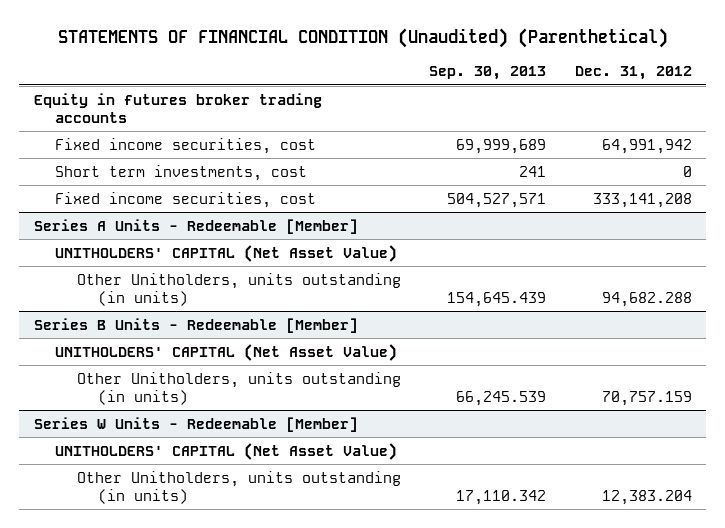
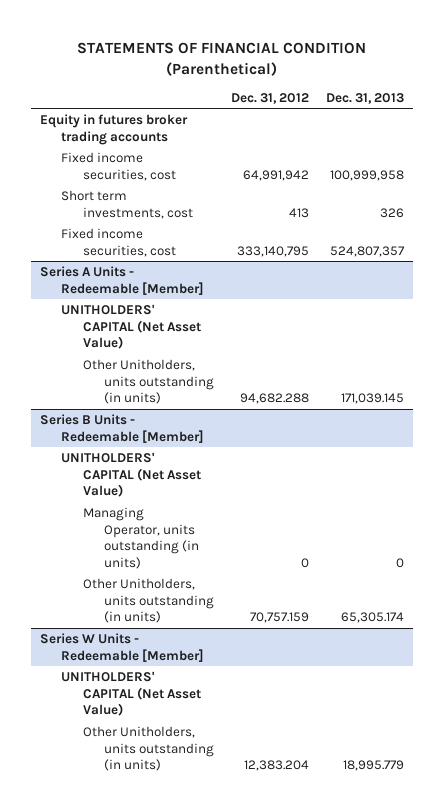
[57,27,668,48] STATEMENTS OF FINANCIAL CONDITION (Unaudited) (Parenthetical) -> [77,41,367,76] STATEMENTS OF FINANCIAL CONDITION (Parenthetical)
[429,66,547,81] Sep. 30, 2013 -> none
none -> [326,93,405,105] Dec. 31, 2013
[682,165,692,177] 0 -> [289,207,310,218] 413
[592,192,692,208] 333,141,208 -> [237,245,310,257] 333,140,795
none -> [82,506,200,570] Managing Operator, units outstanding (in units)

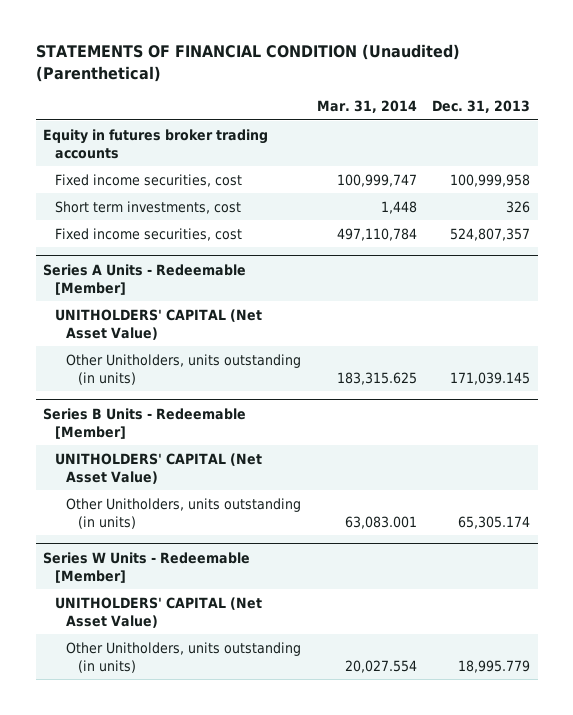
[77,41,367,76] STATEMENTS OF FINANCIAL CONDITION (Parenthetical) -> [35,44,460,82] STATEMENTS OF FINANCIAL CONDITION (Unaudited) (Parenthetical)
[231,93,310,105] Dec. 31, 2012 -> none
none -> [316,100,417,114] Mar. 31, 2014
[82,506,200,570] Managing Operator, units outstanding (in units) -> none

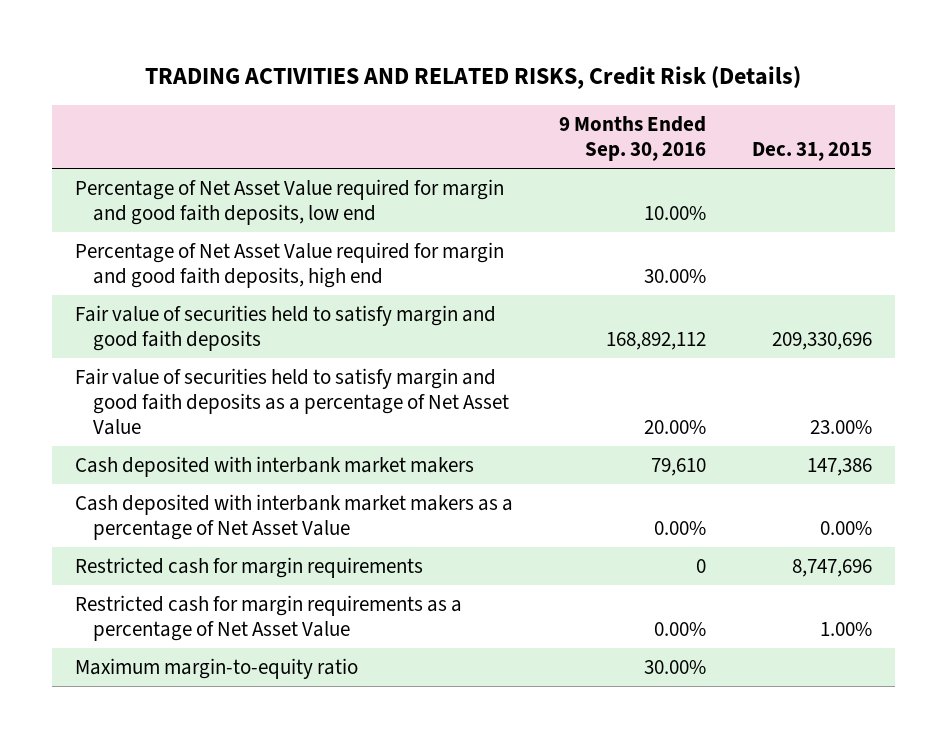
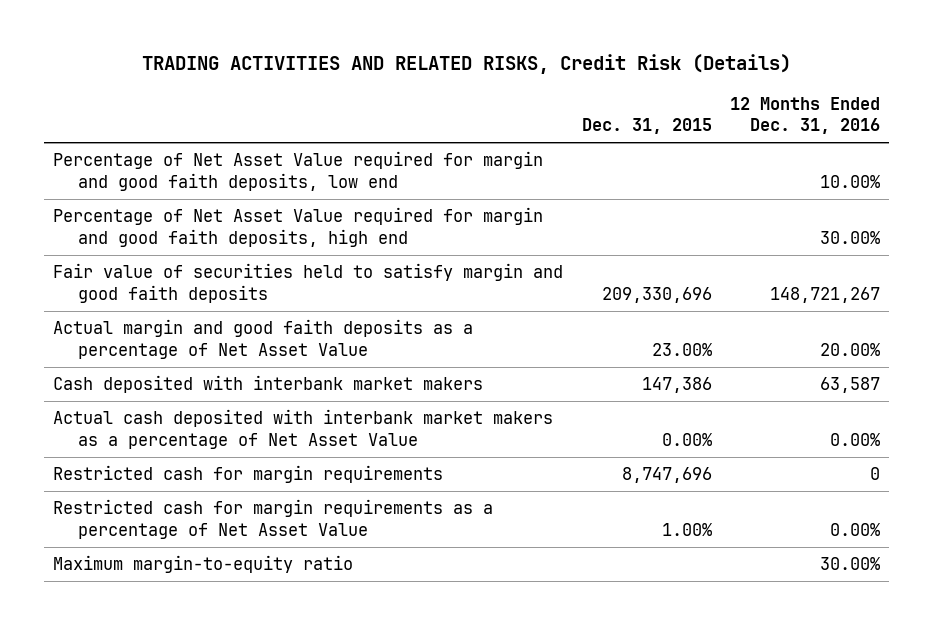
[558,115,706,161] 9 Months Ended Sep. 30, 2016 -> none
none -> [730,96,881,135] 12 Months Ended Dec. 31, 2016
[74,368,509,436] Fair value of securities held to satisfy margin and good faith deposits as a percentage of Net Asset Value -> [53,319,474,359] Actual margin and good faith deposits as a percentage of Net Asset Value
[74,494,513,541] Cash deposited with interbank market makers as a percentage of Net Asset Value -> [53,409,554,449] Actual cash deposited with interbank market makers as a percentage of Net Asset Value

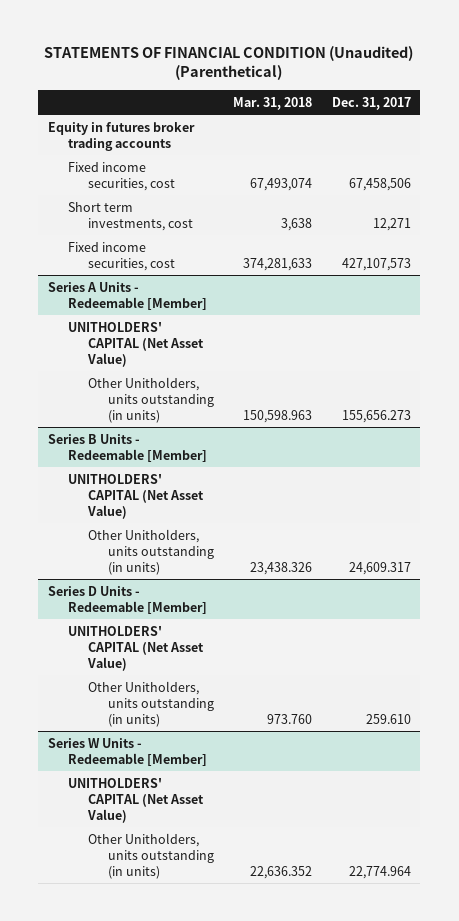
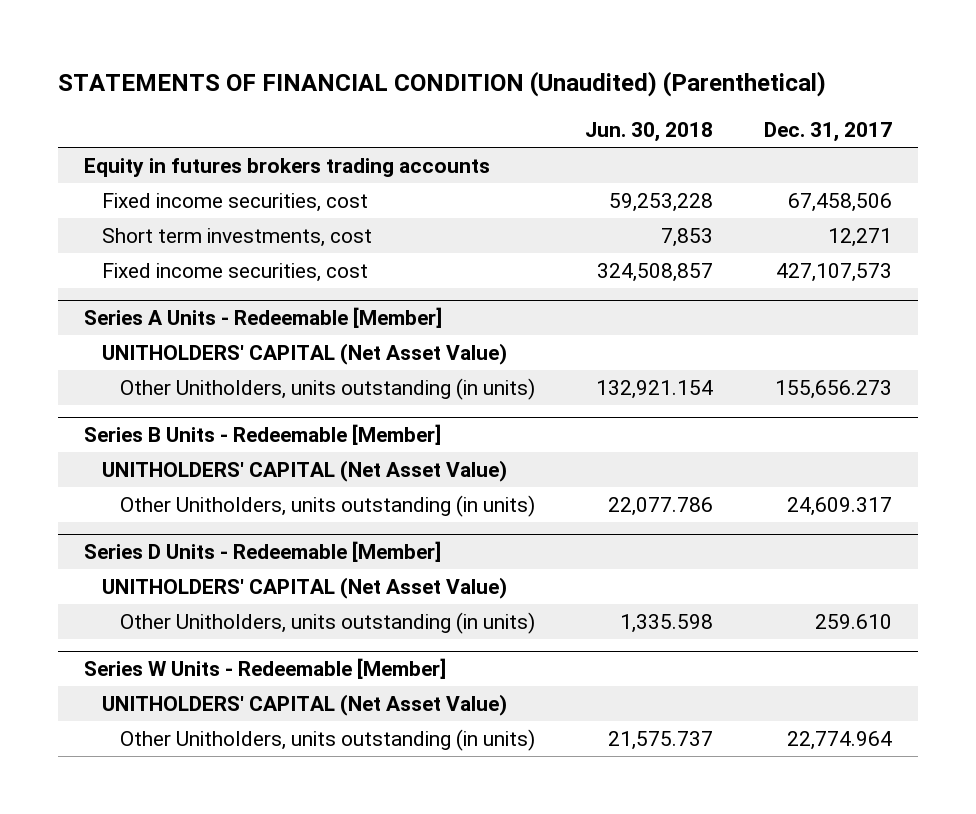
[233,96,313,110] Mar. 31, 2018 -> none
none -> [585,122,714,143] Jun. 30, 2018
[47,121,195,151] Equity in futures broker trading accounts -> [83,157,490,177] Equity in futures brokers trading accounts

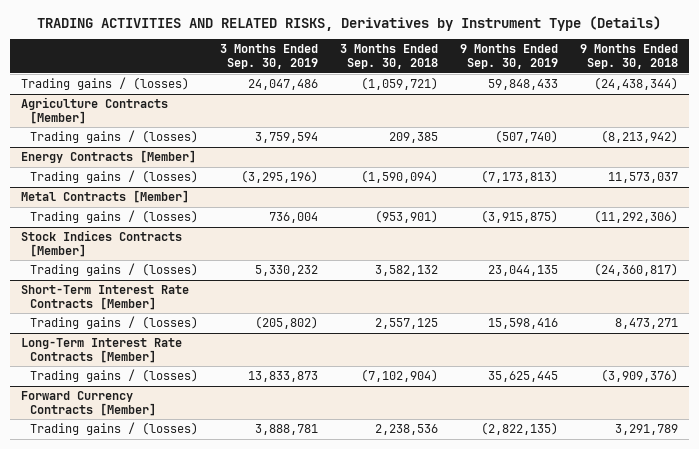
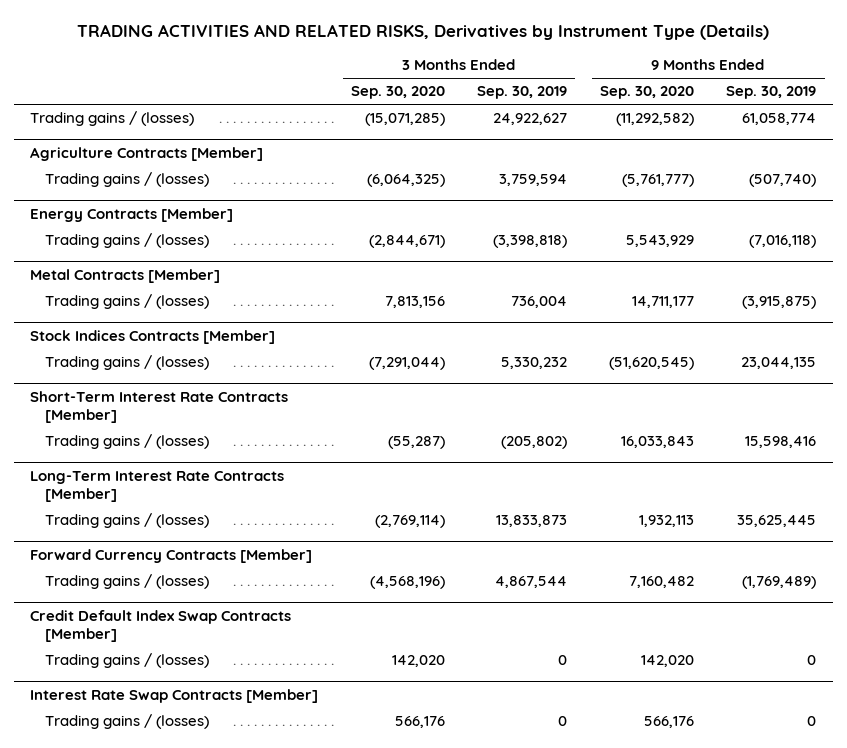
[339,44,438,70] 3 Months Ended Sep. 30, 2018 -> none
[579,44,678,70] 9 Months Ended Sep. 30, 2018 -> none
none -> [350,86,445,100] Sep. 30, 2020
none -> [599,86,694,100] Sep. 30, 2020
[248,78,319,90] 24,047,486 -> [493,113,568,126] 24,922,627
[487,78,558,90] 59,848,433 -> [742,113,817,126] 61,058,774
[241,169,319,183] (3,295,196) -> [493,235,568,249] (3,398,818)
[480,169,558,183] (7,173,813) -> [749,235,817,249] (7,016,118)
[255,423,319,435] 3,888,781 -> [495,576,568,589] 4,867,544
[480,421,558,435] (2,822,135) -> [742,576,817,590] (1,769,489)
none -> [30,610,292,643] Credit Default Index Swap Contracts [Member]
none -> [45,653,210,669] Trading gains / (losses)
none -> [30,689,319,704] Interest Rate Swap Contracts [Member]
none -> [45,714,210,730] Trading gains / (losses)

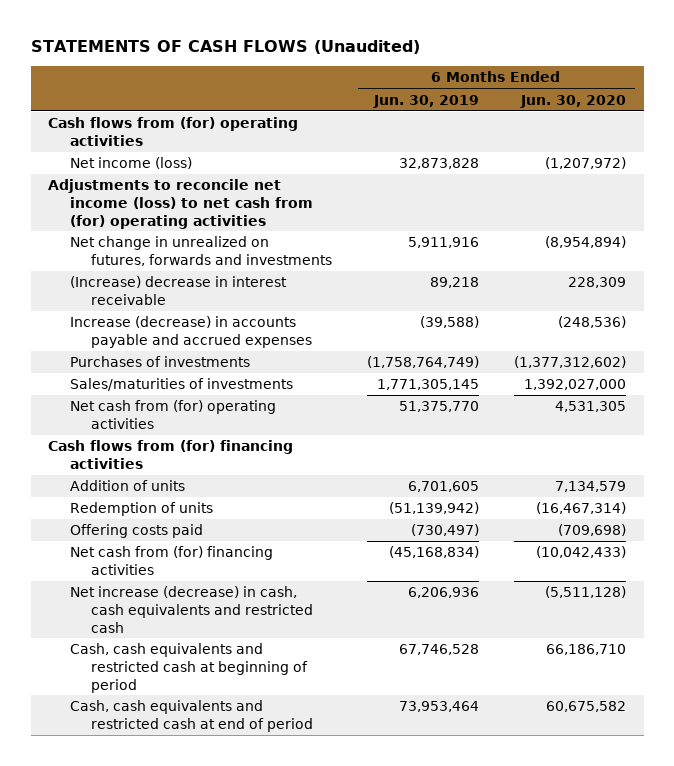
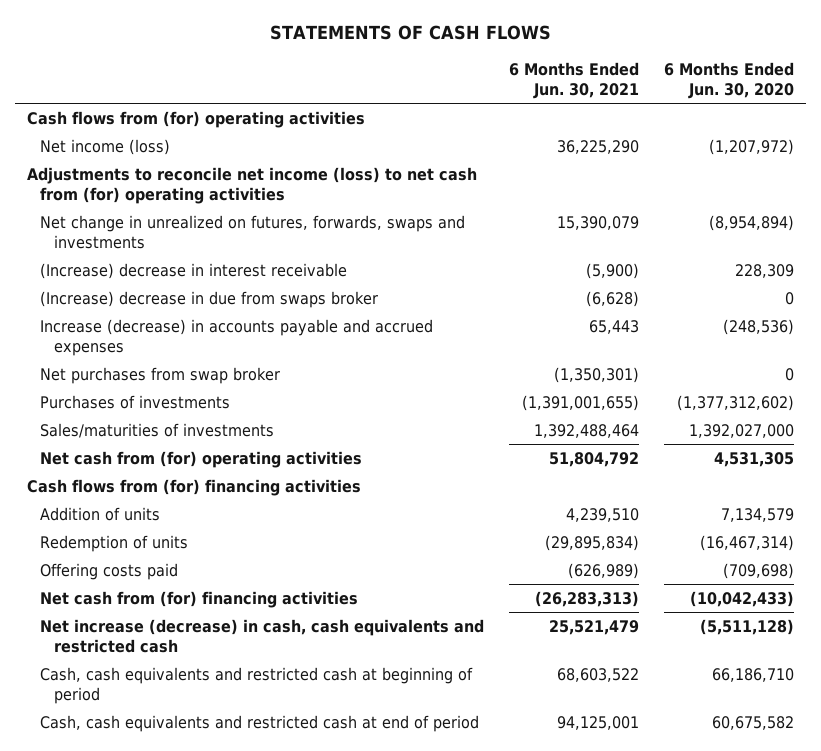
[30,40,420,55] STATEMENTS OF CASH FLOWS (Unaudited) -> [270,25,552,41] STATEMENTS OF CASH FLOWS
[372,94,479,108] Jun. 30, 2019 -> none
none -> [509,61,640,100] 6 Months Ended Jun. 30, 2021
[69,236,332,266] Net change in unrealized on futures, forwards and investments -> [40,214,466,249] Net change in unrealized on futures, forwards, swaps and investments
none -> [40,290,379,308] (Increase) decrease in due from swaps broker
none -> [40,366,281,384] Net purchases from swap broker

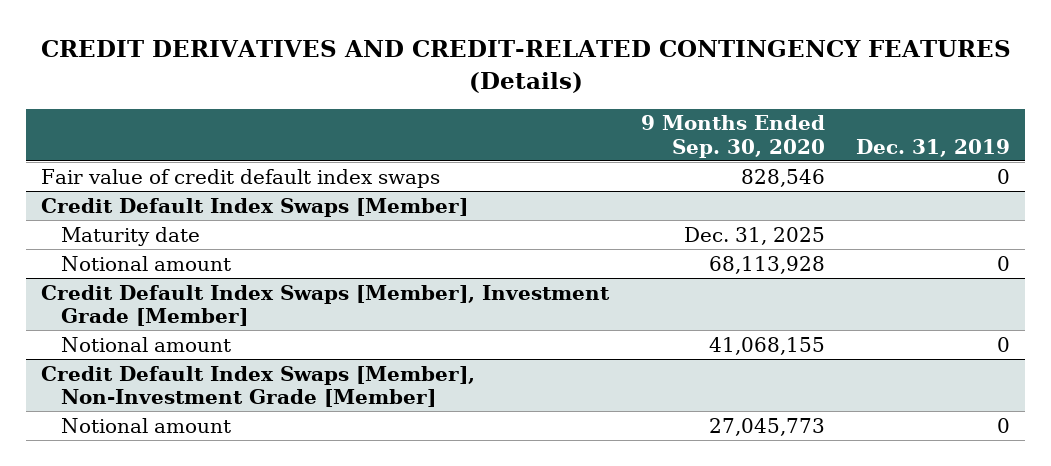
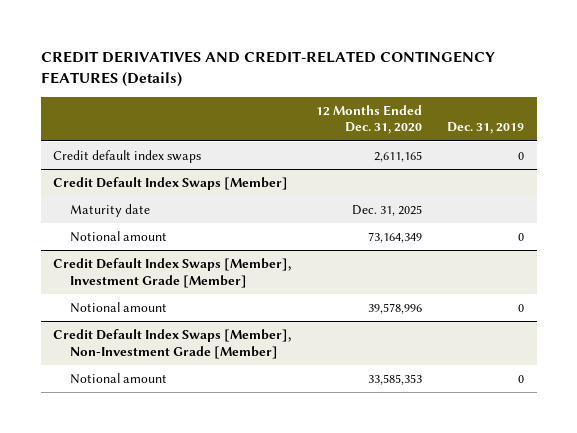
[640,115,825,158] 9 Months Ended Sep. 30, 2020 -> none
none -> [316,104,423,135] 12 Months Ended Dec. 31, 2020
[41,168,441,188] Fair value of credit default index swaps -> [53,149,202,163] Credit default index swaps

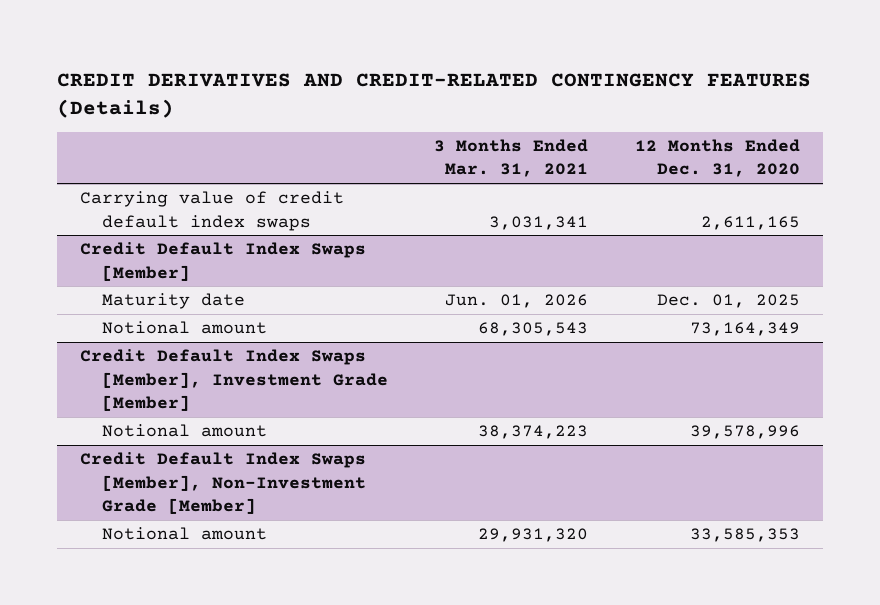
[447,122,525,135] Dec. 31, 2019 -> none
none -> [434,139,589,178] 3 Months Ended Mar. 31, 2021
[53,149,202,163] Credit default index swaps -> [80,191,345,231] Carrying value of credit default index swaps
[352,204,423,216] Dec. 31, 2025 -> [656,294,800,309] Dec. 01, 2025

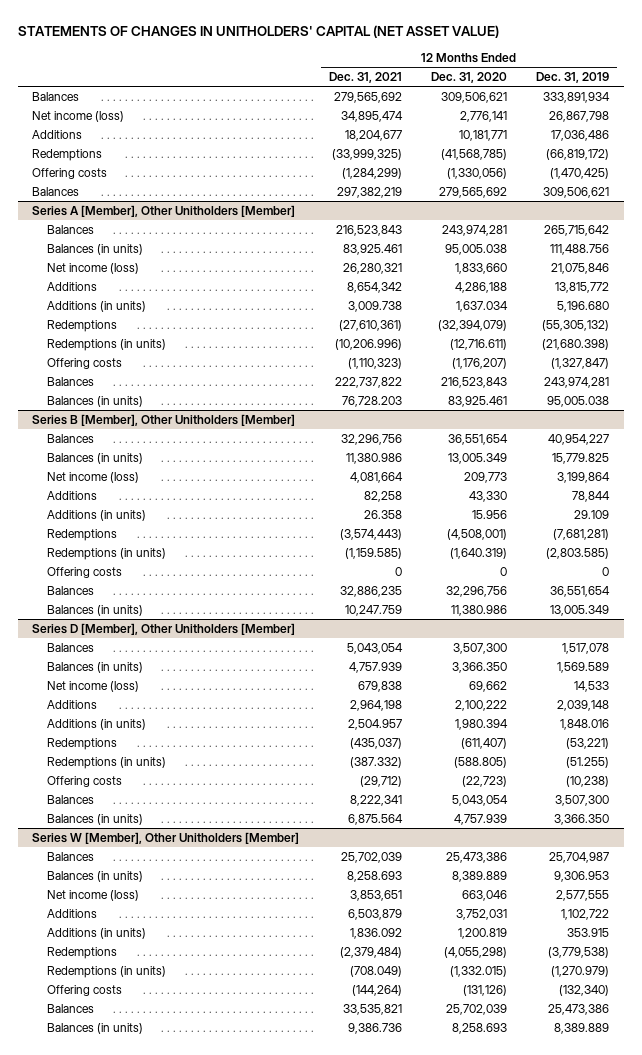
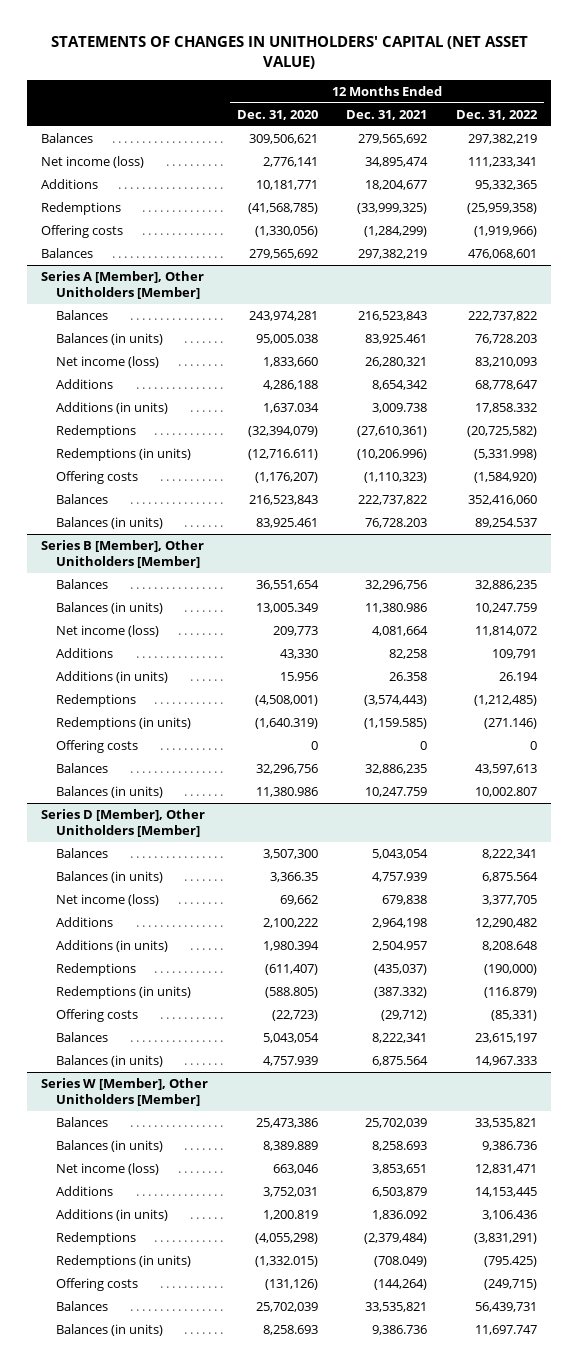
[536,72,610,84] Dec. 31, 2019 -> none
none -> [455,109,538,120] Dec. 31, 2022
[451,661,507,673] 3,366.350 -> [269,871,318,882] 3,366.35

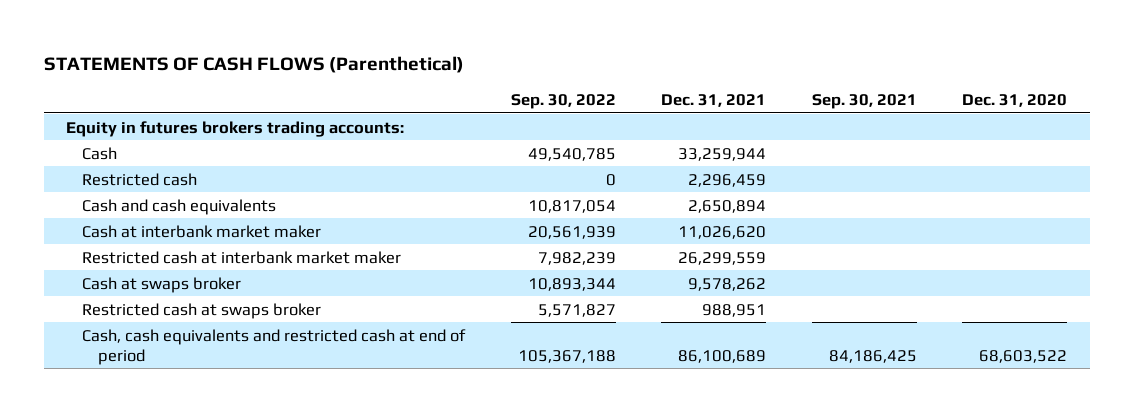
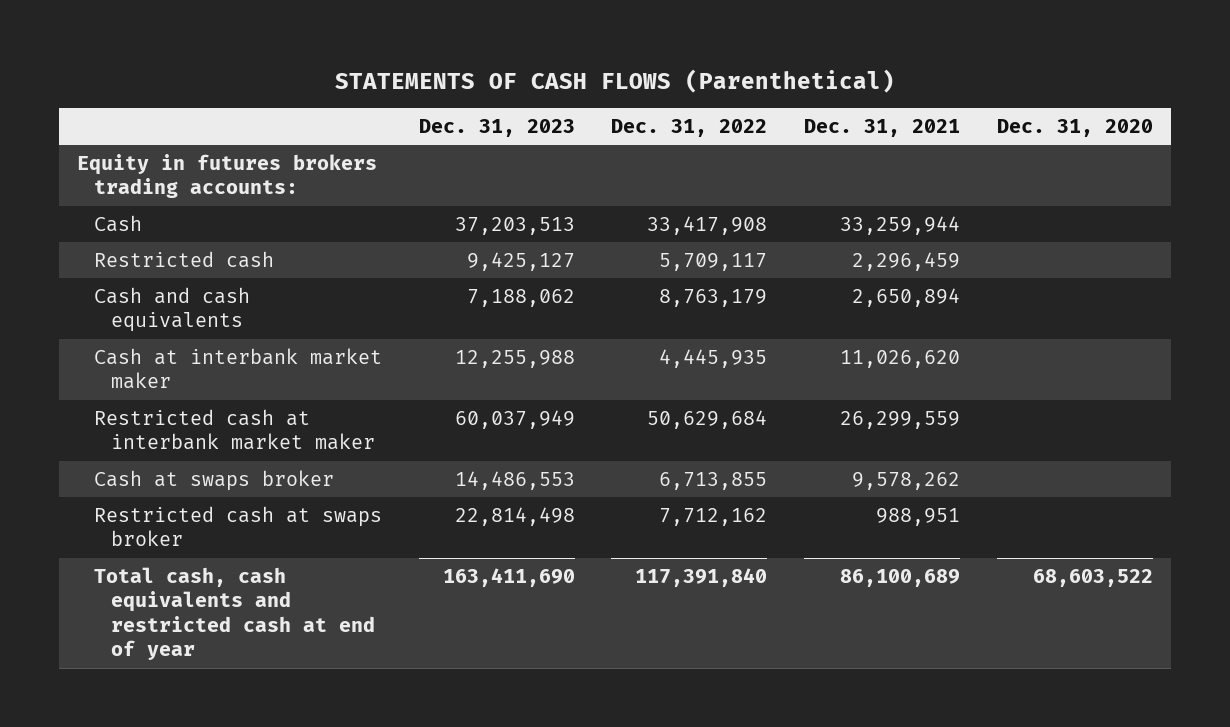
[510,93,616,109] Sep. 30, 2022 -> none
[811,93,917,109] Sep. 30, 2021 -> none
none -> [418,118,575,137] Dec. 31, 2023
none -> [611,118,768,137] Dec. 31, 2022
[82,328,467,365] Cash, cash equivalents and restricted cash at end of period -> [94,566,376,661] Total cash, cash equivalents and restricted cash at end of year

